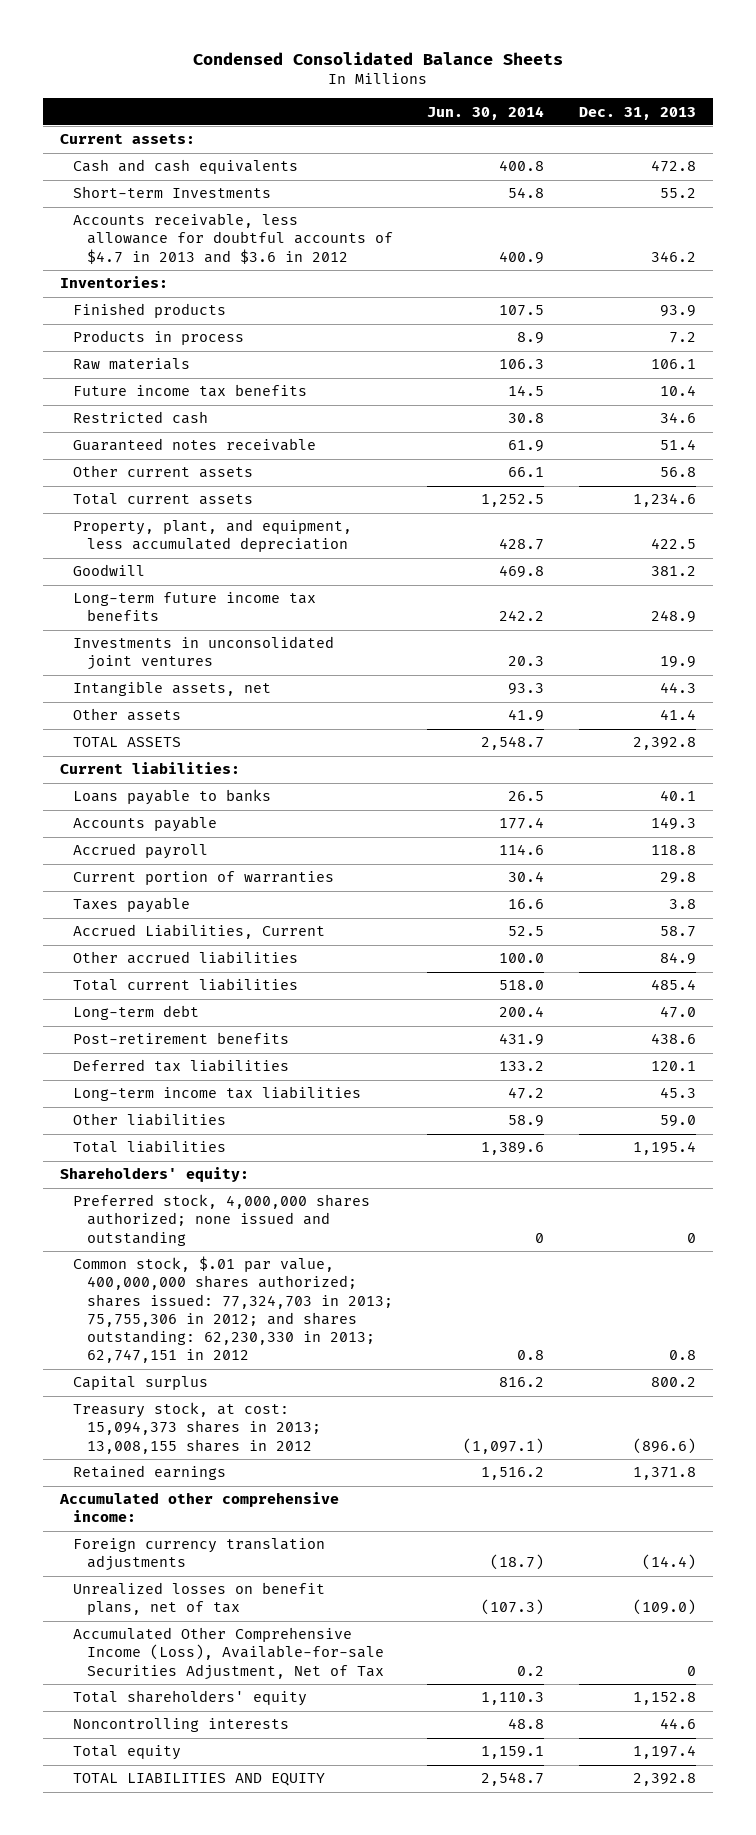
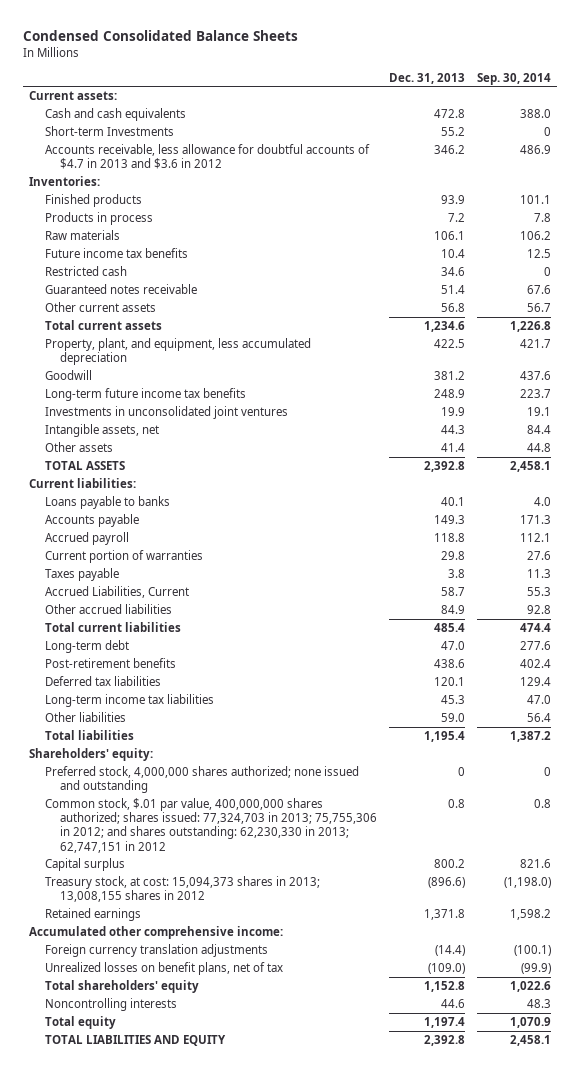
[427,105,545,120] Jun. 30, 2014 -> none
none -> [476,72,551,85] Sep. 30, 2014
[73,1627,384,1680] Accumulated Other Comprehensive Income (Loss), Available-for-sale Securities Adjustment, Net of Tax -> none

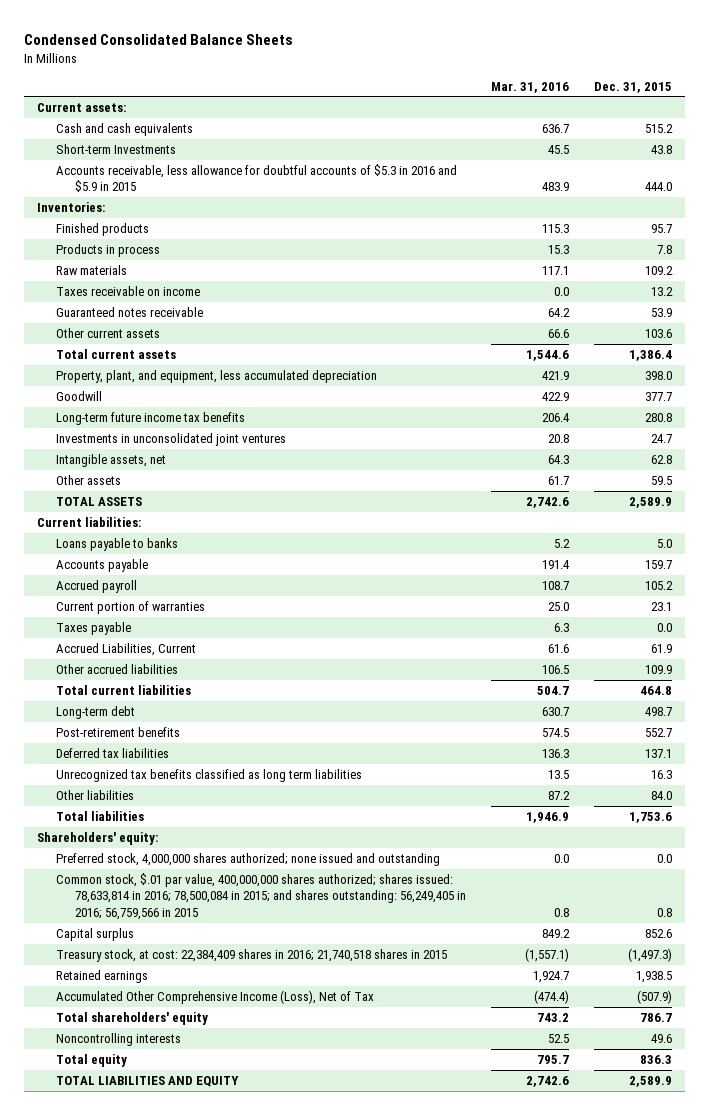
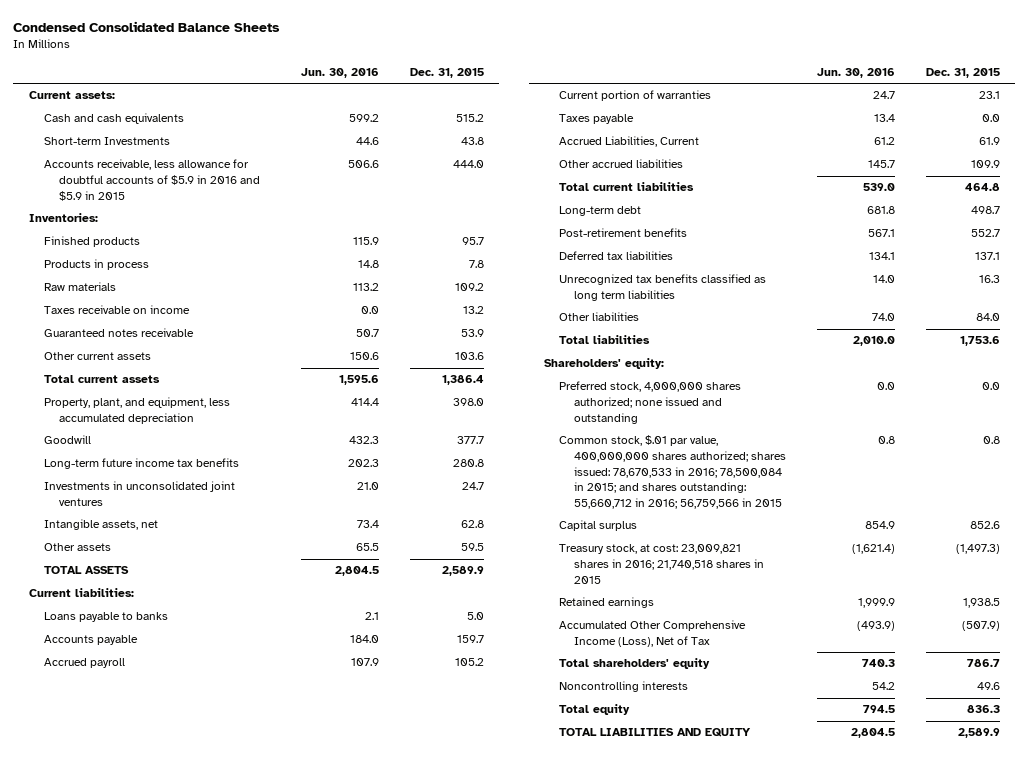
[491,81,570,93] Mar. 31, 2016 -> none
none -> [301,67,380,78] Jun. 30, 2016
[55,163,457,193] Accounts receivable, less allowance for doubtful accounts of $5.3 in 2016 and $5.9 in 2015 -> [43,159,260,201] Accounts receivable, less allowance for doubtful accounts of $5.9 in 2016 and $5.9 in 2015
[55,872,466,920] Common stock, $.01 par value, 400,000,000 shares authorized; shares issued: 78,633,814 in 2016; 78,500,084 in 2015; and shares outstanding: 56,249,405 in 2016; 56,759,566 in 2015 -> [559,435,787,510] Common stock, $.01 par value, 400,000,000 shares authorized; shares issued: 78,670,533 in 2016; 78,500,084 in 2015; and shares outstanding: 55,660,712 in 2016; 56,759,566 in 2015
[55,948,447,962] Treasury stock, at cost: 22,384,409 shares in 2016; 21,740,518 shares in 2015 -> [559,544,765,584] Treasury stock, at cost: 23,009,821 shares in 2016; 21,740,518 shares in 2015

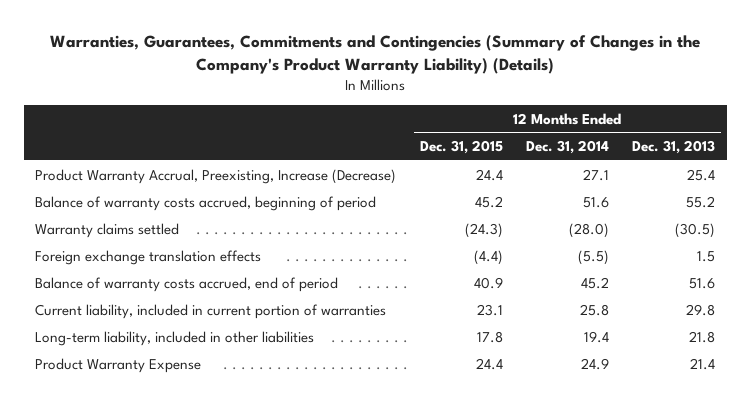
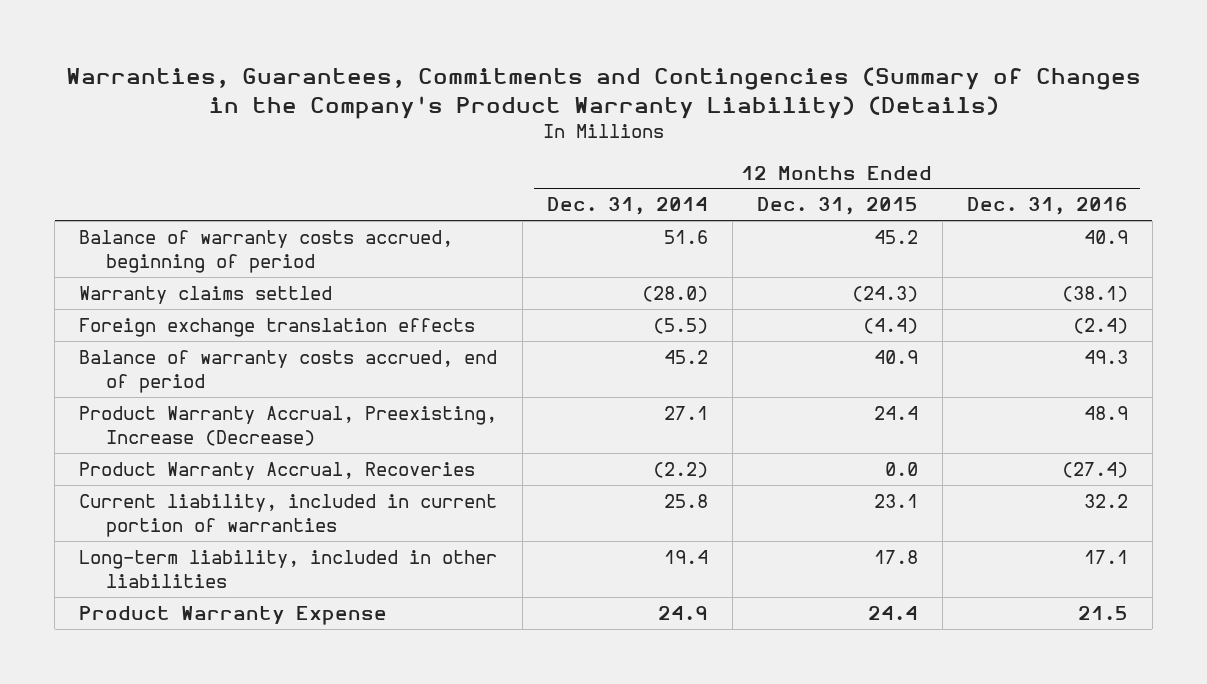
[631,139,715,154] Dec. 31, 2013 -> none
none -> [966,197,1128,216] Dec. 31, 2016
[35,168,397,184] Product Warranty Accrual, Preexisting, Increase (Decrease) -> [79,405,498,447] Product Warranty Accrual, Preexisting, Increase (Decrease)
none -> [79,461,476,480] Product Warranty Accrual, Recoveries

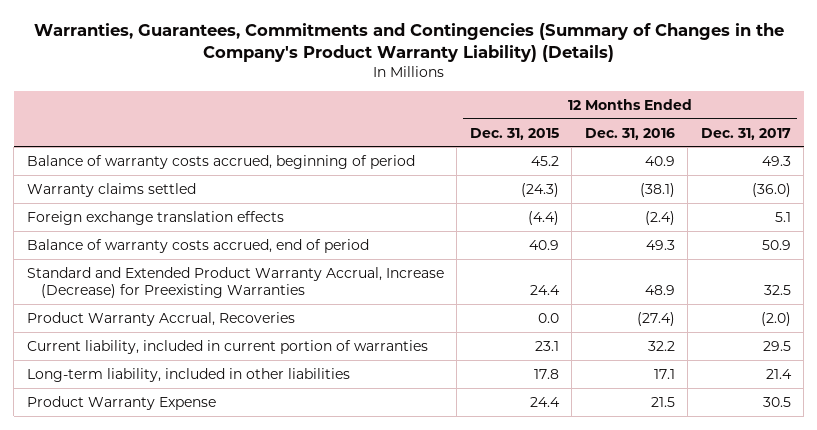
[546,197,708,216] Dec. 31, 2014 -> none
none -> [700,127,791,140] Dec. 31, 2017
[79,405,498,447] Product Warranty Accrual, Preexisting, Increase (Decrease) -> [26,266,444,299] Standard and Extended Product Warranty Accrual, Increase (Decrease) for Preexisting Warranties

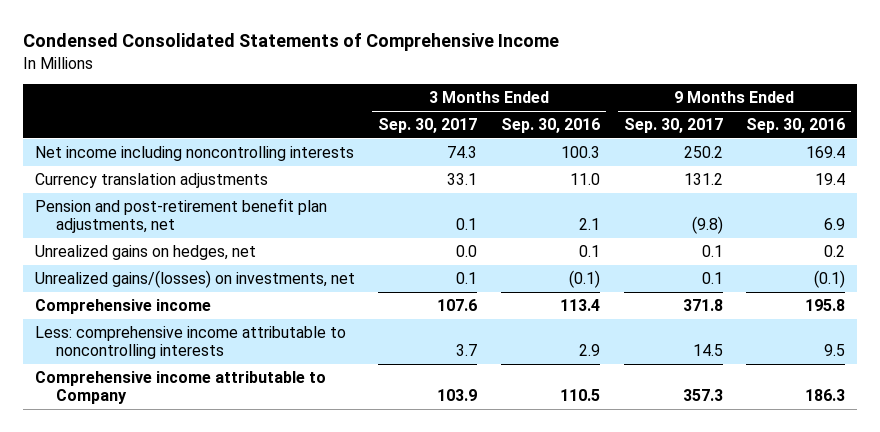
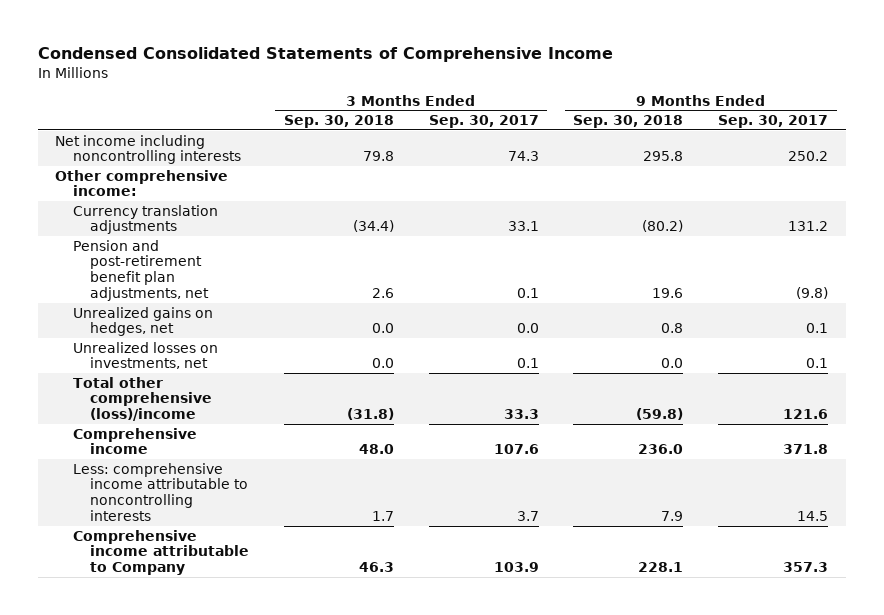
[500,117,600,133] Sep. 30, 2016 -> none
[746,117,846,133] Sep. 30, 2016 -> none
none -> [283,114,394,128] Sep. 30, 2018
none -> [573,114,684,128] Sep. 30, 2018
none -> [55,169,229,197] Other comprehensive income:
[34,269,355,288] Unrealized gains/(losses) on investments, net -> [72,341,218,370] Unrealized losses on investments, net
none -> [72,376,212,422] Total other comprehensive (loss)/income

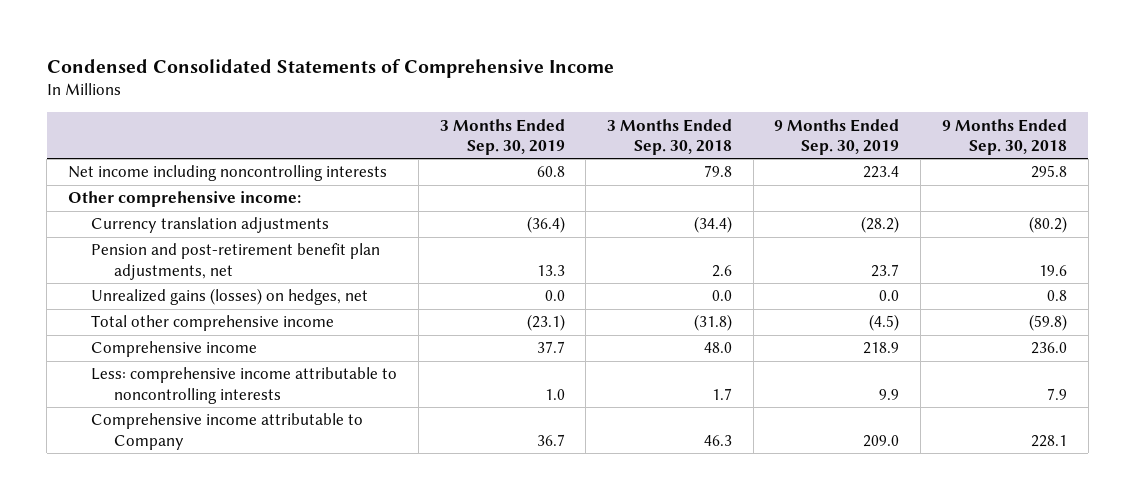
[428,114,539,128] Sep. 30, 2017 -> none
[718,114,829,128] Sep. 30, 2017 -> none
none -> [439,118,565,155] 3 Months Ended Sep. 30, 2019
none -> [774,118,900,155] 9 Months Ended Sep. 30, 2019
[72,341,218,370] Unrealized losses on investments, net -> none
[72,306,213,337] Unrealized gains on hedges, net -> [91,288,369,306] Unrealized gains (losses) on hedges, net
[72,376,212,422] Total other comprehensive (loss)/income -> [91,315,335,332] Total other comprehensive income

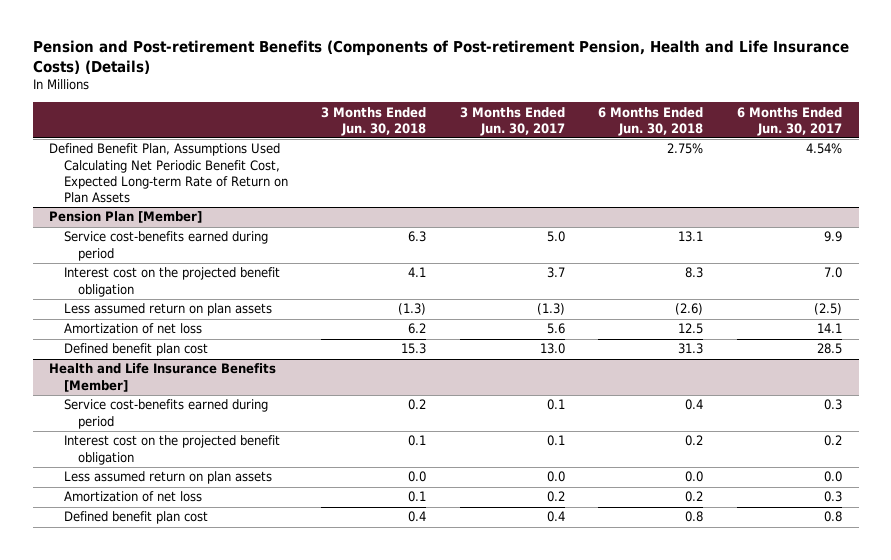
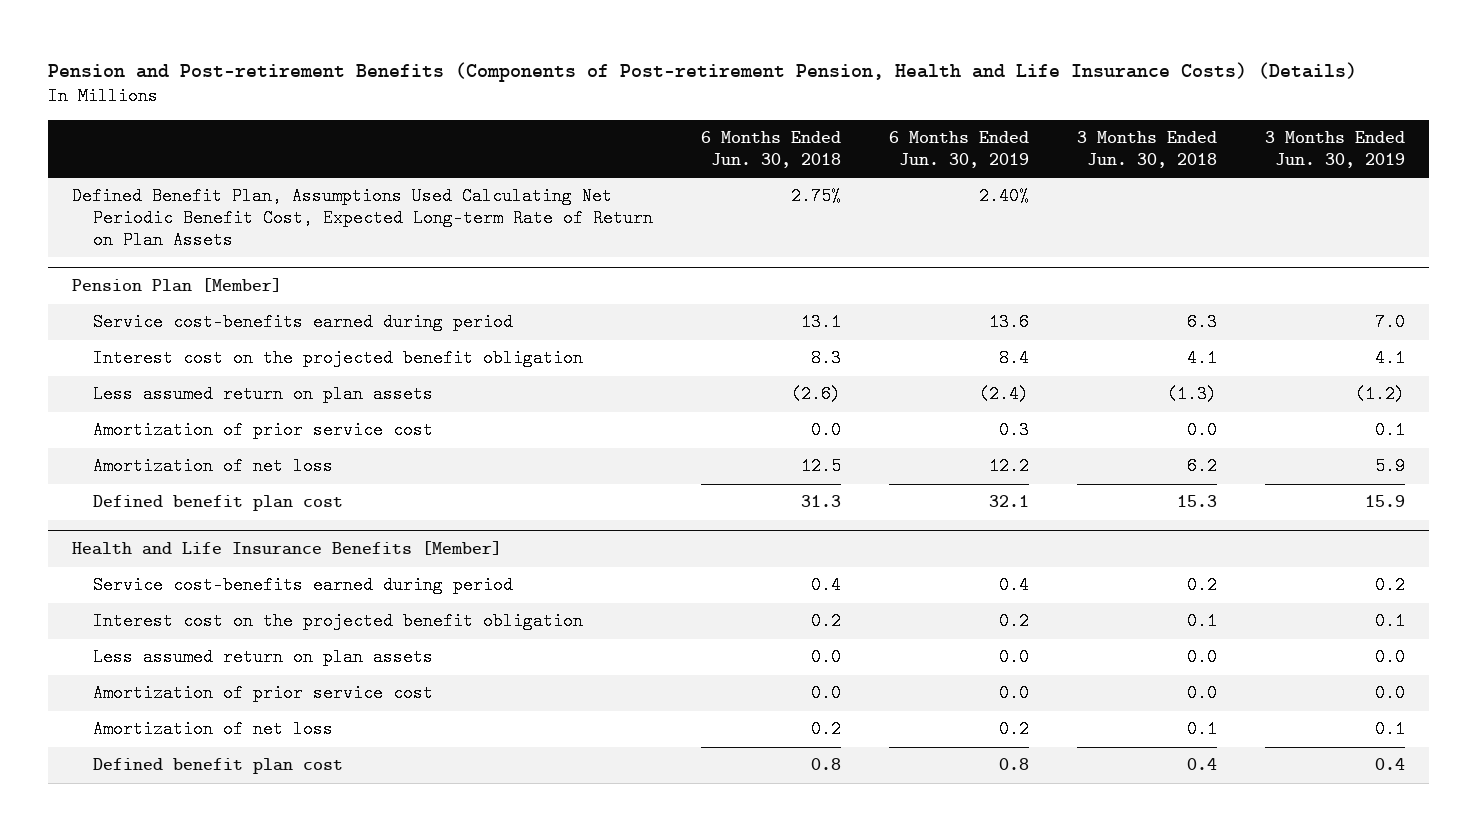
[459,106,565,136] 3 Months Ended Jun. 30, 2017 -> none
[736,106,842,136] 6 Months Ended Jun. 30, 2017 -> none
none -> [889,131,1030,169] 6 Months Ended Jun. 30, 2019
none -> [1265,131,1406,169] 3 Months Ended Jun. 30, 2019
none -> [93,421,434,440] Amortization of prior service cost
none -> [93,684,434,703] Amortization of prior service cost

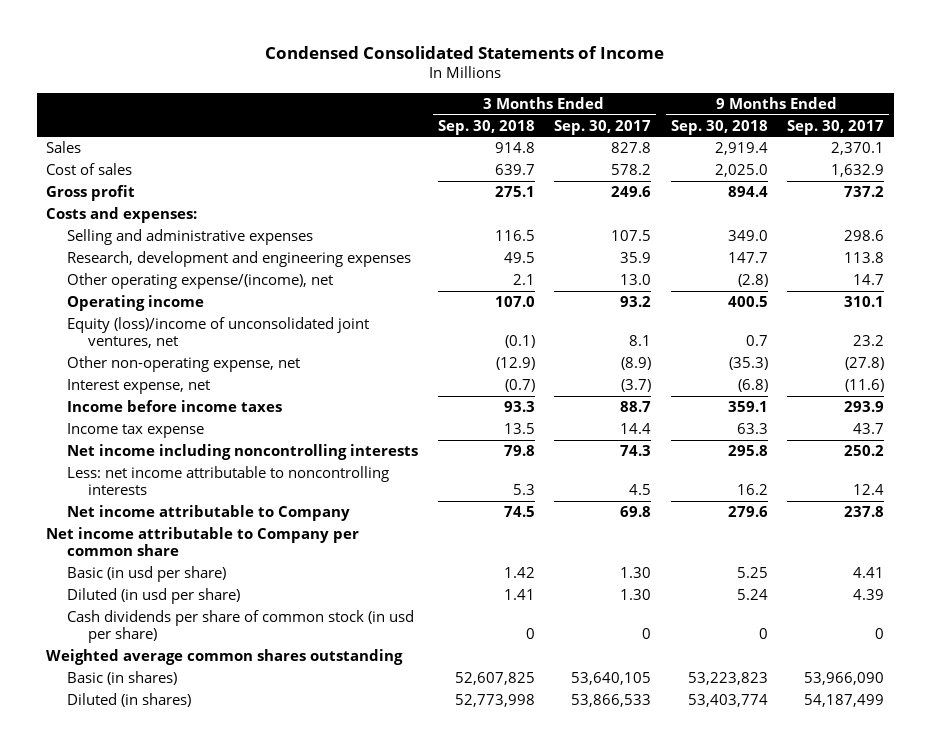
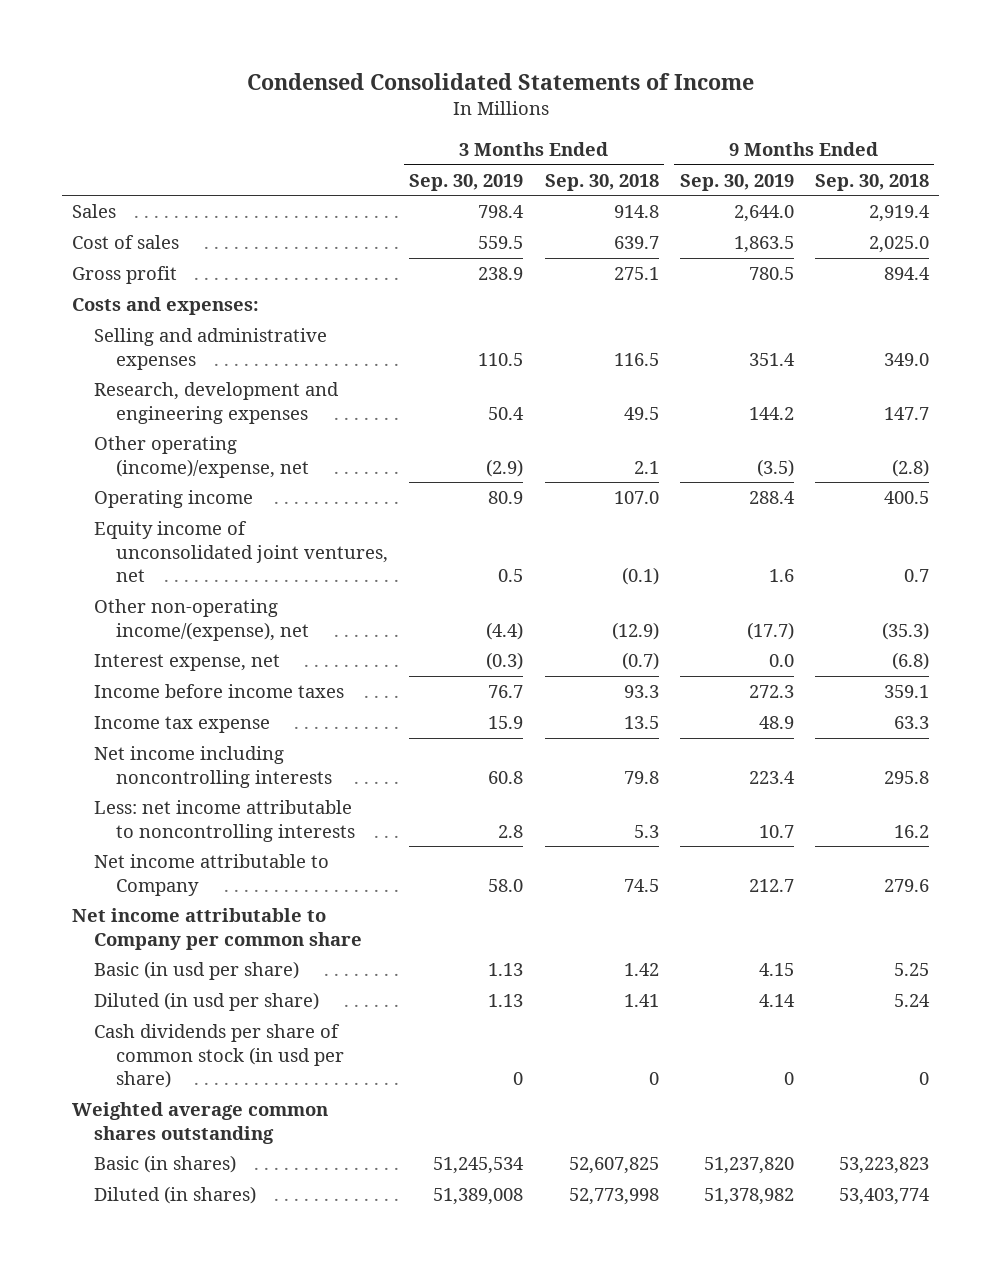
[554,119,652,135] Sep. 30, 2017 -> none
[787,119,885,135] Sep. 30, 2017 -> none
none -> [409,173,524,191] Sep. 30, 2019
none -> [679,173,794,191] Sep. 30, 2019
[67,273,334,290] Other operating expense/(income), net -> [94,436,310,478] Other operating (income)/expense, net
[67,317,370,348] Equity (loss)/income of unconsolidated joint ventures, net -> [94,521,389,583] Equity income of unconsolidated joint ventures, net
[67,356,301,373] Other non-operating expense, net -> [94,599,310,641] Other non-operating income/(expense), net

